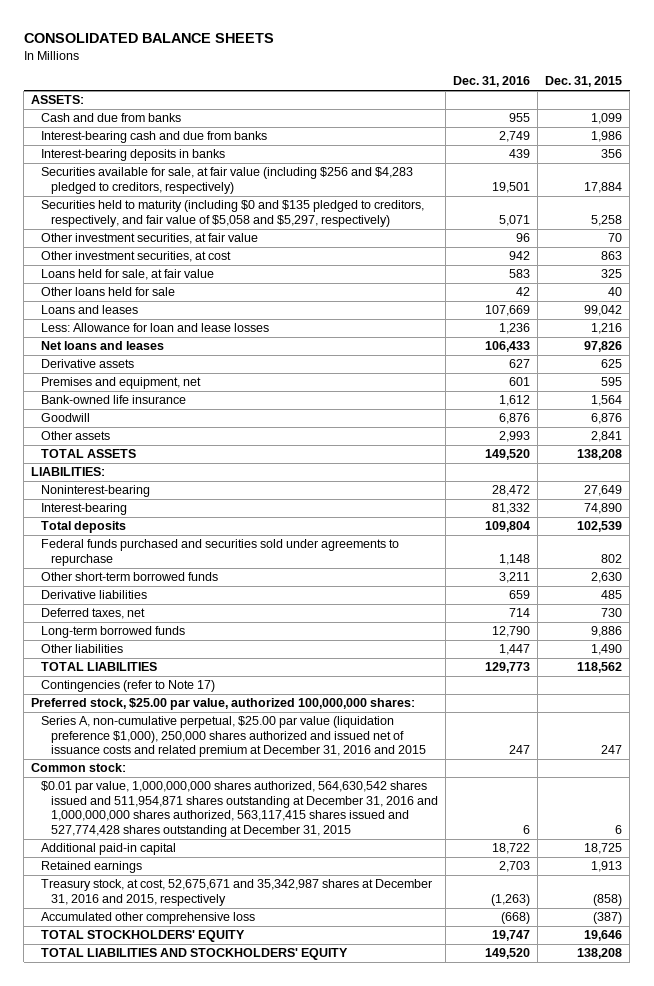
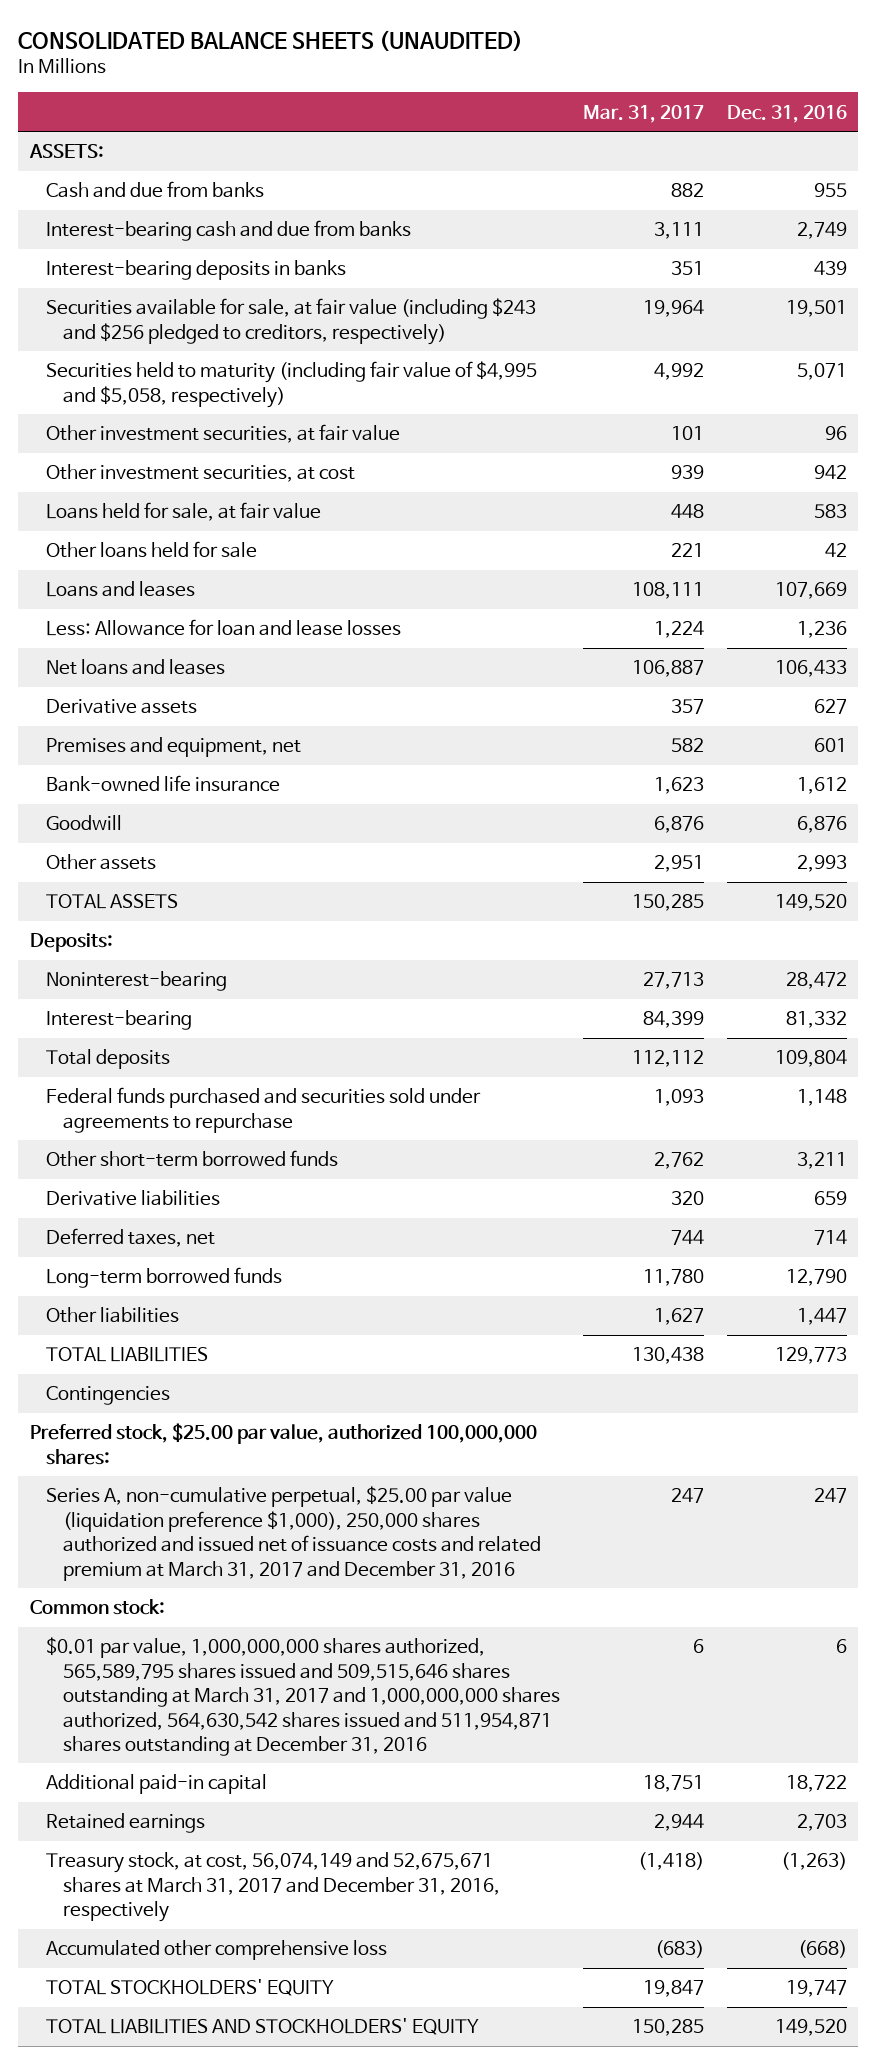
[23,32,274,43] CONSOLIDATED BALANCE SHEETS -> [18,29,524,51] CONSOLIDATED BALANCE SHEETS (UNAUDITED)
[545,76,623,88] Dec. 31, 2015 -> none
none -> [583,104,705,123] Mar. 31, 2017
[41,167,414,194] Securities available for sale, at fair value (including $256 and $4,283 pledged to creditors, respectively) -> [46,298,537,345] Securities available for sale, at fair value (including $243 and $256 pledged to creditors, respectively)
[41,200,425,227] Securities held to maturity (including $0 and $135 pledged to creditors, respectively, and fair value of $5,058 and $5,297, respectively) -> [46,361,538,408] Securities held to maturity (including fair value of $4,995 and $5,058, respectively)
[31,467,106,477] LIABILITIES: -> none
none -> [29,933,113,953] Deposits:
[41,680,216,693] Contingencies (refer to Note 17) -> [46,1386,171,1406] Contingencies
[41,716,426,758] Series A, non-cumulative perpetual, $25.00 par value (liquidation preference $1,000), 250,000 shares authorized and issued net of issuance costs and related premium at December 31, 2016 and 2015 -> [46,1486,542,1581] Series A, non-cumulative perpetual, $25.00 par value (liquidation preference $1,000), 250,000 shares authorized and issued net of issuance costs and related premium at March 31, 2017 and December 31, 2016
[41,781,438,838] $0.01 par value, 1,000,000,000 shares authorized, 564,630,542 shares issued and 511,954,871 shares outstanding at December 31, 2016 and 1,000,000,000 shares authorized, 563,117,415 shares issued and 527,774,428 shares outstanding at December 31, 2015 -> [46,1637,561,1756] $0.01 par value, 1,000,000,000 shares authorized, 565,589,795 shares issued and 509,515,646 shares outstanding at March 31, 2017 and 1,000,000,000 shares authorized, 564,630,542 shares issued and 511,954,871 shares outstanding at December 31, 2016
[41,879,433,906] Treasury stock, at cost, 52,675,671 and 35,342,987 shares at December 31, 2016 and 2015, respectively -> [46,1852,501,1923] Treasury stock, at cost, 56,074,149 and 52,675,671 shares at March 31, 2017 and December 31, 2016, respectively

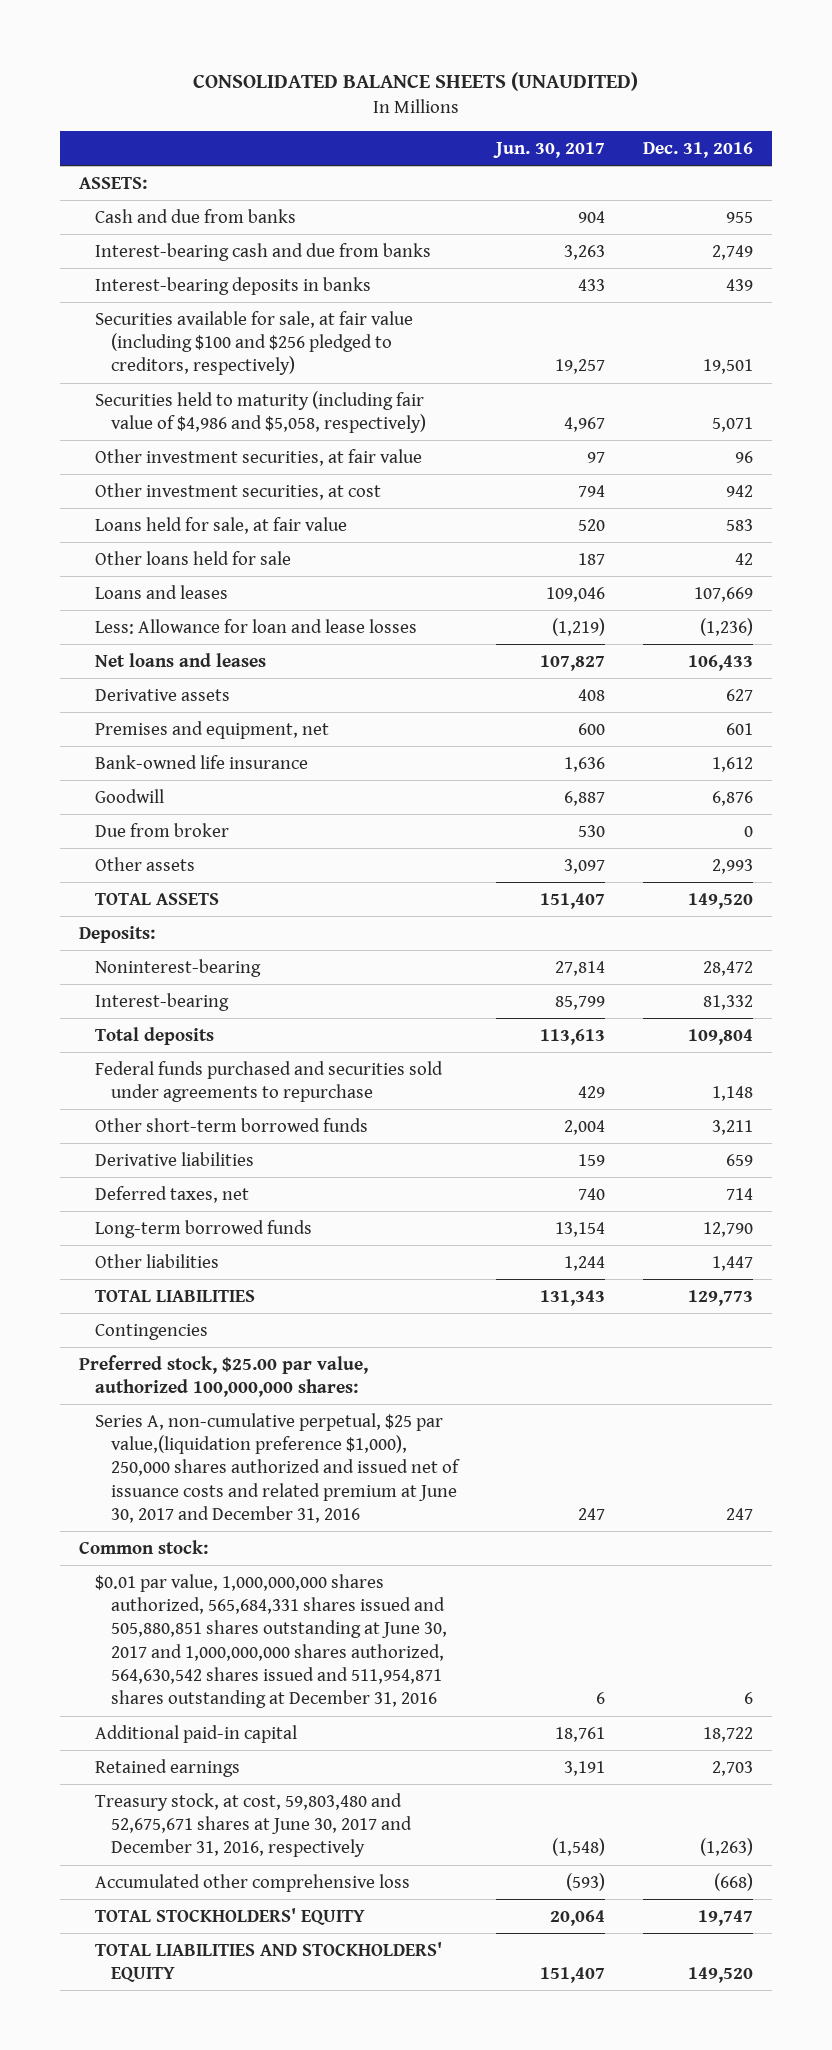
[583,104,705,123] Mar. 31, 2017 -> none
none -> [492,141,605,158] Jun. 30, 2017
[46,298,537,345] Securities available for sale, at fair value (including $243 and $256 pledged to creditors, respectively) -> [94,310,413,376] Securities available for sale, at fair value (including $100 and $256 pledged to creditors, respectively)
[46,361,538,408] Securities held to maturity (including fair value of $4,995 and $5,058, respectively) -> [94,390,426,433] Securities held to maturity (including fair value of $4,986 and $5,058, respectively)
[796,621,847,639] 1,236 -> [700,617,754,636] (1,236)
none -> [94,822,229,837] Due from broker
[46,1486,542,1581] Series A, non-cumulative perpetual, $25.00 par value (liquidation preference $1,000), 250,000 shares authorized and issued net of issuance costs and related premium at March 31, 2017 and December 31, 2016 -> [94,1412,460,1523] Series A, non-cumulative perpetual, $25 par value,(liquidation preference $1,000), 250,000 shares authorized and issued net of issuance costs and related premium at June 30, 2017 and December 31, 2016
[46,1637,561,1756] $0.01 par value, 1,000,000,000 shares authorized, 565,589,795 shares issued and 509,515,646 shares outstanding at March 31, 2017 and 1,000,000,000 shares authorized, 564,630,542 shares issued and 511,954,871 shares outstanding at December 31, 2016 -> [94,1573,447,1709] $0.01 par value, 1,000,000,000 shares authorized, 565,684,331 shares issued and 505,880,851 shares outstanding at June 30, 2017 and 1,000,000,000 shares authorized, 564,630,542 shares issued and 511,954,871 shares outstanding at December 31, 2016
[46,1852,501,1923] Treasury stock, at cost, 56,074,149 and 52,675,671 shares at March 31, 2017 and December 31, 2016, respectively -> [94,1792,412,1858] Treasury stock, at cost, 59,803,480 and 52,675,671 shares at June 30, 2017 and December 31, 2016, respectively

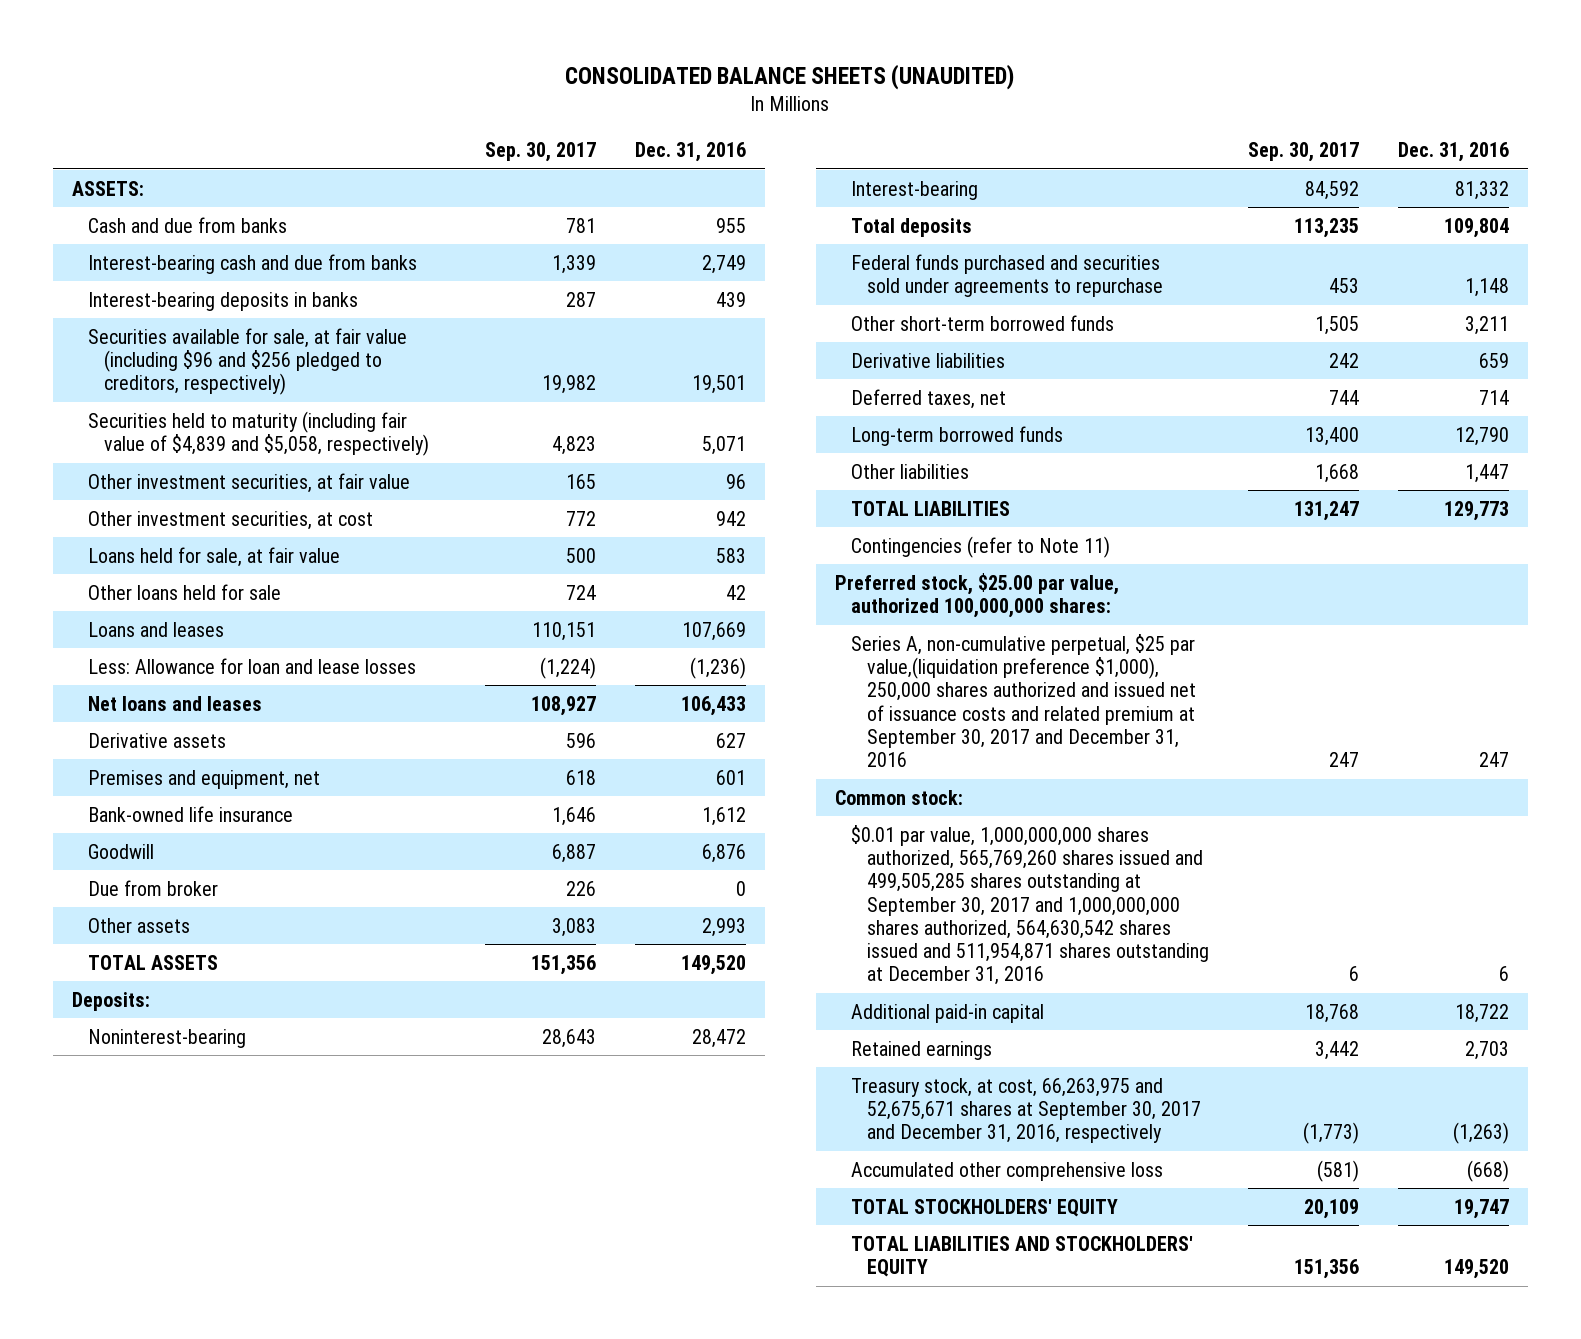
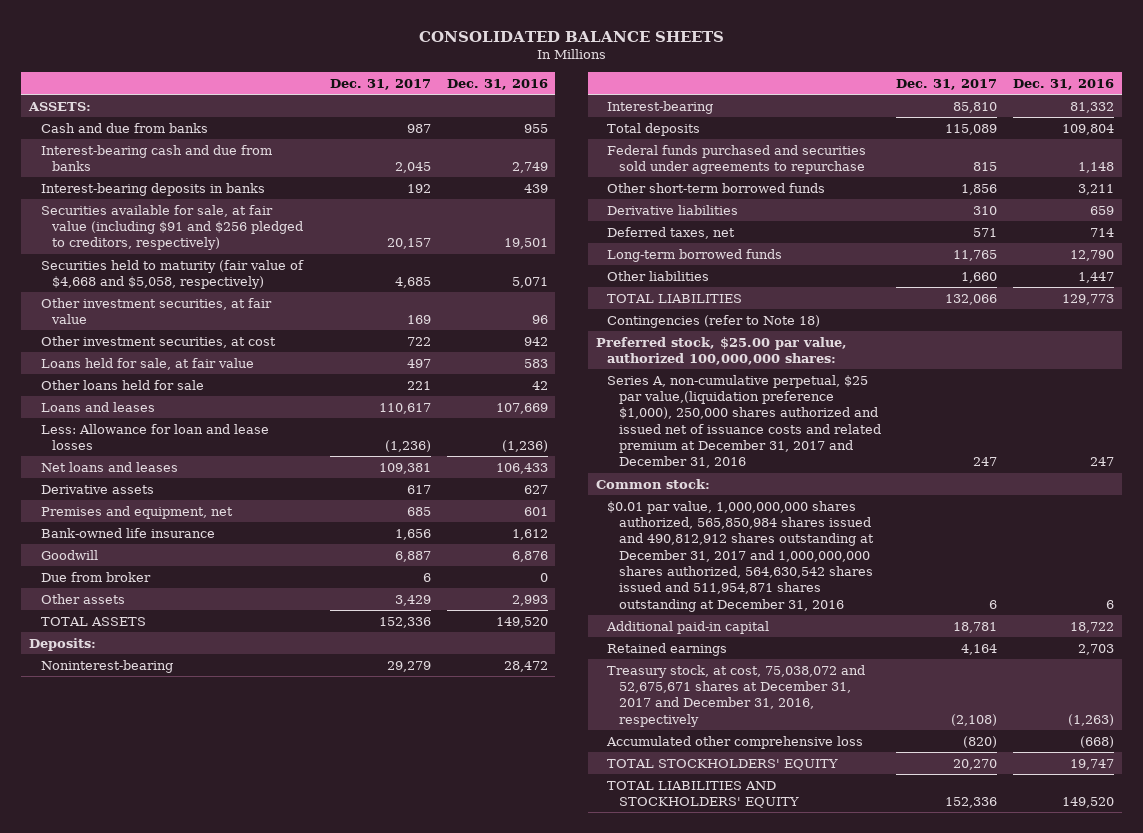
[565,63,1015,90] CONSOLIDATED BALANCE SHEETS (UNAUDITED) -> [418,30,724,42] CONSOLIDATED BALANCE SHEETS
[484,142,596,163] Sep. 30, 2017 -> none
none -> [329,79,431,91] Dec. 31, 2017
[87,327,407,396] Securities available for sale, at fair value (including $96 and $256 pledged to creditors, respectively) -> [40,204,304,251] Securities available for sale, at fair value (including $91 and $256 pledged to creditors, respectively)
[87,410,429,457] Securities held to maturity (including fair value of $4,839 and $5,058, respectively) -> [40,259,304,290] Securities held to maturity (fair value of $4,668 and $5,058, respectively)
[850,535,1110,558] Contingencies (refer to Note 11) -> [607,314,821,328] Contingencies (refer to Note 18)
[850,633,1196,767] Series A, non-cumulative perpetual, $25 par value,(liquidation preference $1,000), 250,000 shares authorized and issued net of issuance costs and related premium at September 30, 2017 and December 31, 2016 -> [607,374,881,469] Series A, non-cumulative perpetual, $25 par value,(liquidation preference $1,000), 250,000 shares authorized and issued net of issuance costs and related premium at December 31, 2017 and December 31, 2016
[850,824,1209,986] $0.01 par value, 1,000,000,000 shares authorized, 565,769,260 shares issued and 499,505,285 shares outstanding at September 30, 2017 and 1,000,000,000 shares authorized, 564,630,542 shares issued and 511,954,871 shares outstanding at December 31, 2016 -> [607,500,874,612] $0.01 par value, 1,000,000,000 shares authorized, 565,850,984 shares issued and 490,812,912 shares outstanding at December 31, 2017 and 1,000,000,000 shares authorized, 564,630,542 shares issued and 511,954,871 shares outstanding at December 31, 2016
[850,1077,1201,1144] Treasury stock, at cost, 66,263,975 and 52,675,671 shares at September 30, 2017 and December 31, 2016, respectively -> [607,664,866,727] Treasury stock, at cost, 75,038,072 and 52,675,671 shares at December 31, 2017 and December 31, 2016, respectively

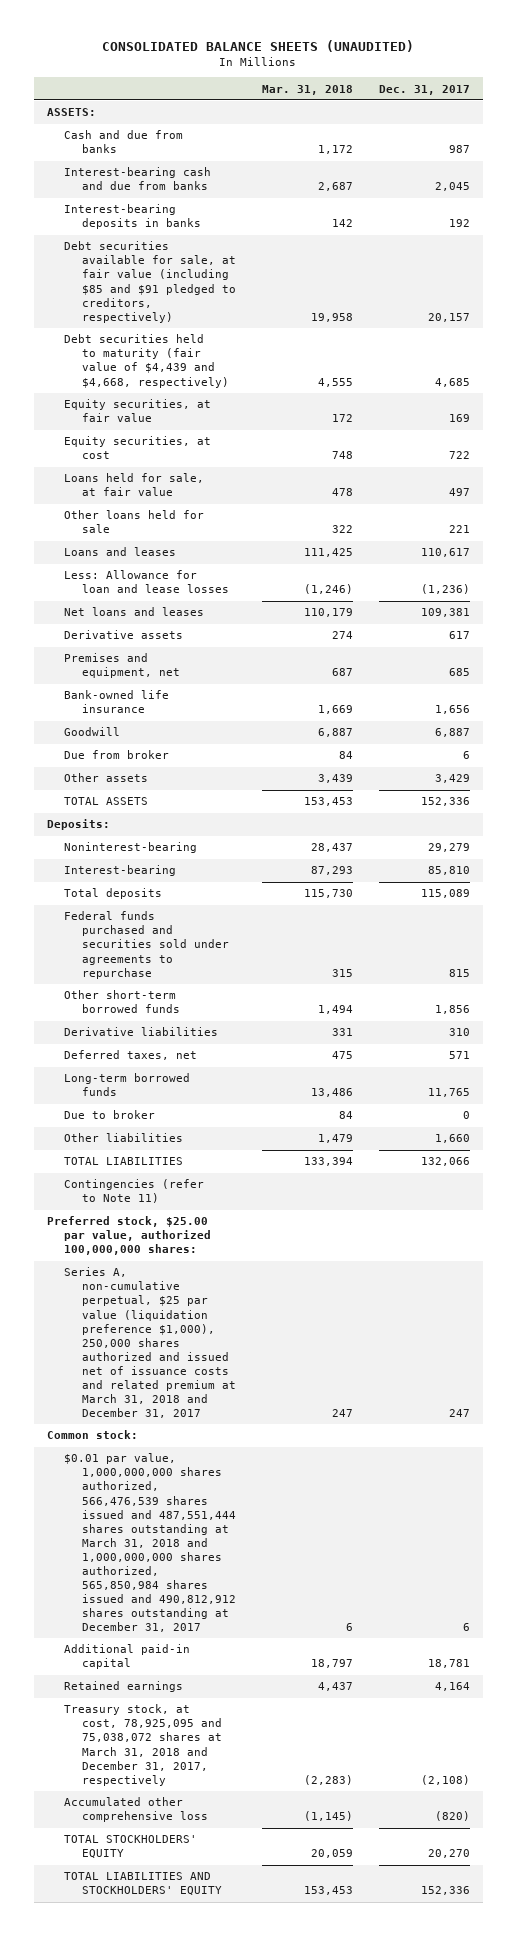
[418,30,724,42] CONSOLIDATED BALANCE SHEETS -> [102,40,415,53] CONSOLIDATED BALANCE SHEETS (UNAUDITED)
[446,79,548,91] Dec. 31, 2016 -> none
none -> [261,84,353,95] Mar. 31, 2018
[40,204,304,251] Securities available for sale, at fair value (including $91 and $256 pledged to creditors, respectively) -> [64,241,237,323] Debt securities available for sale, at fair value (including $85 and $91 pledged to creditors, respectively)
[40,259,304,290] Securities held to maturity (fair value of $4,668 and $5,058, respectively) -> [64,334,230,388] Debt securities held to maturity (fair value of $4,439 and $4,668, respectively)
[40,297,272,325] Other investment securities, at fair value -> [64,399,212,423] Equity securities, at fair value
[40,335,276,348] Other investment securities, at cost -> [64,436,212,460] Equity securities, at cost
none -> [64,1110,156,1120] Due to broker
[607,314,821,328] Contingencies (refer to Note 18) -> [64,1179,205,1204] Contingencies (refer to Note 11)
[607,374,881,469] Series A, non-cumulative perpetual, $25 par value,(liquidation preference $1,000), 250,000 shares authorized and issued net of issuance costs and related premium at December 31, 2017 and December 31, 2016 -> [64,1267,237,1418] Series A, non-cumulative perpetual, $25 par value (liquidation preference $1,000), 250,000 shares authorized and issued net of issuance costs and related premium at March 31, 2018 and December 31, 2017
[607,500,874,612] $0.01 par value, 1,000,000,000 shares authorized, 565,850,984 shares issued and 490,812,912 shares outstanding at December 31, 2017 and 1,000,000,000 shares authorized, 564,630,542 shares issued and 511,954,871 shares outstanding at December 31, 2016 -> [64,1453,237,1633] $0.01 par value, 1,000,000,000 shares authorized, 566,476,539 shares issued and 487,551,444 shares outstanding at March 31, 2018 and 1,000,000,000 shares authorized, 565,850,984 shares issued and 490,812,912 shares outstanding at December 31, 2017
[607,664,866,727] Treasury stock, at cost, 75,038,072 and 52,675,671 shares at December 31, 2017 and December 31, 2016, respectively -> [64,1704,223,1786] Treasury stock, at cost, 78,925,095 and 75,038,072 shares at March 31, 2018 and December 31, 2017, respectively

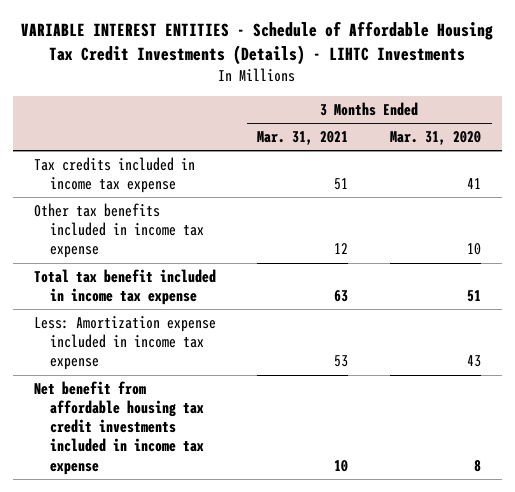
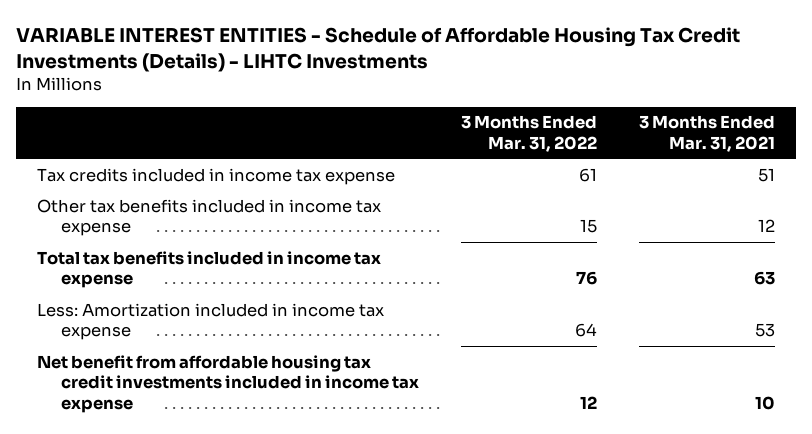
[390,131,482,146] Mar. 31, 2020 -> none
none -> [460,115,597,152] 3 Months Ended Mar. 31, 2022
[33,268,216,306] Total tax benefit included in income tax expense -> [37,250,382,289] Total tax benefits included in income tax expense
[33,315,216,371] Less: Amortization expense included in income tax expense -> [37,302,385,341] Less: Amortization included in income tax expense

